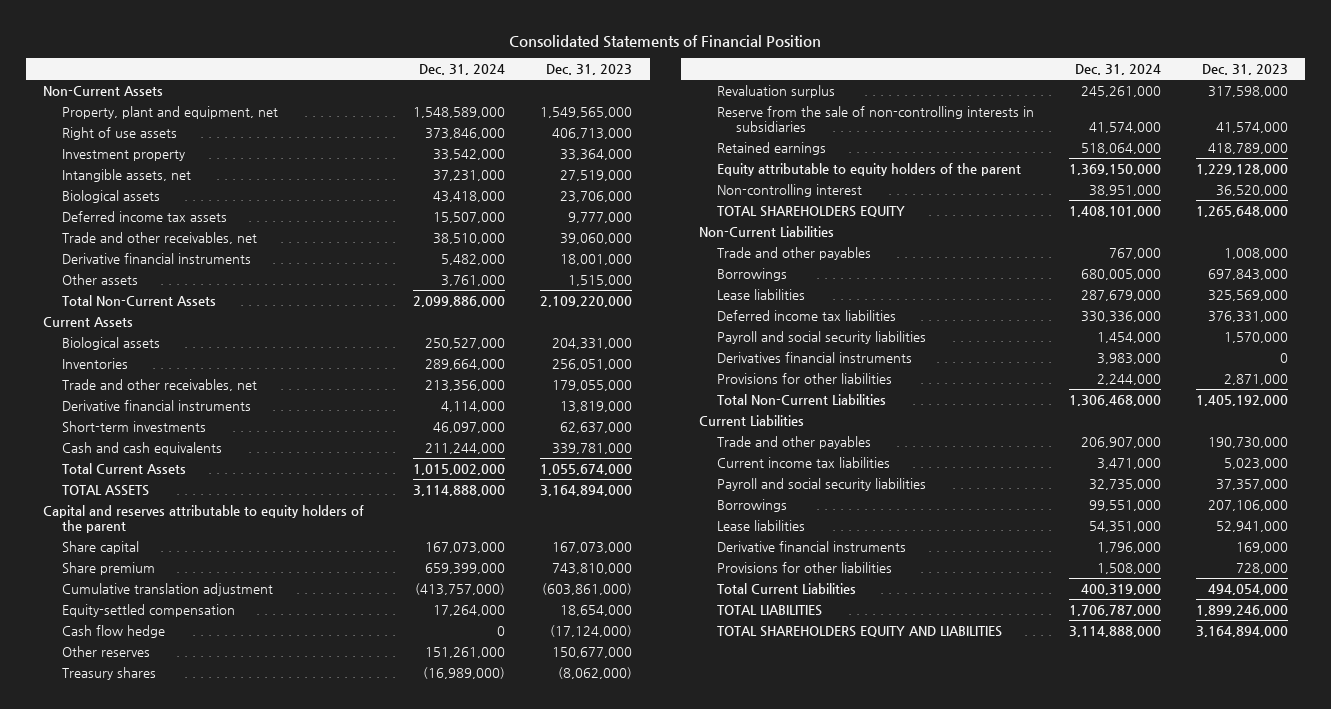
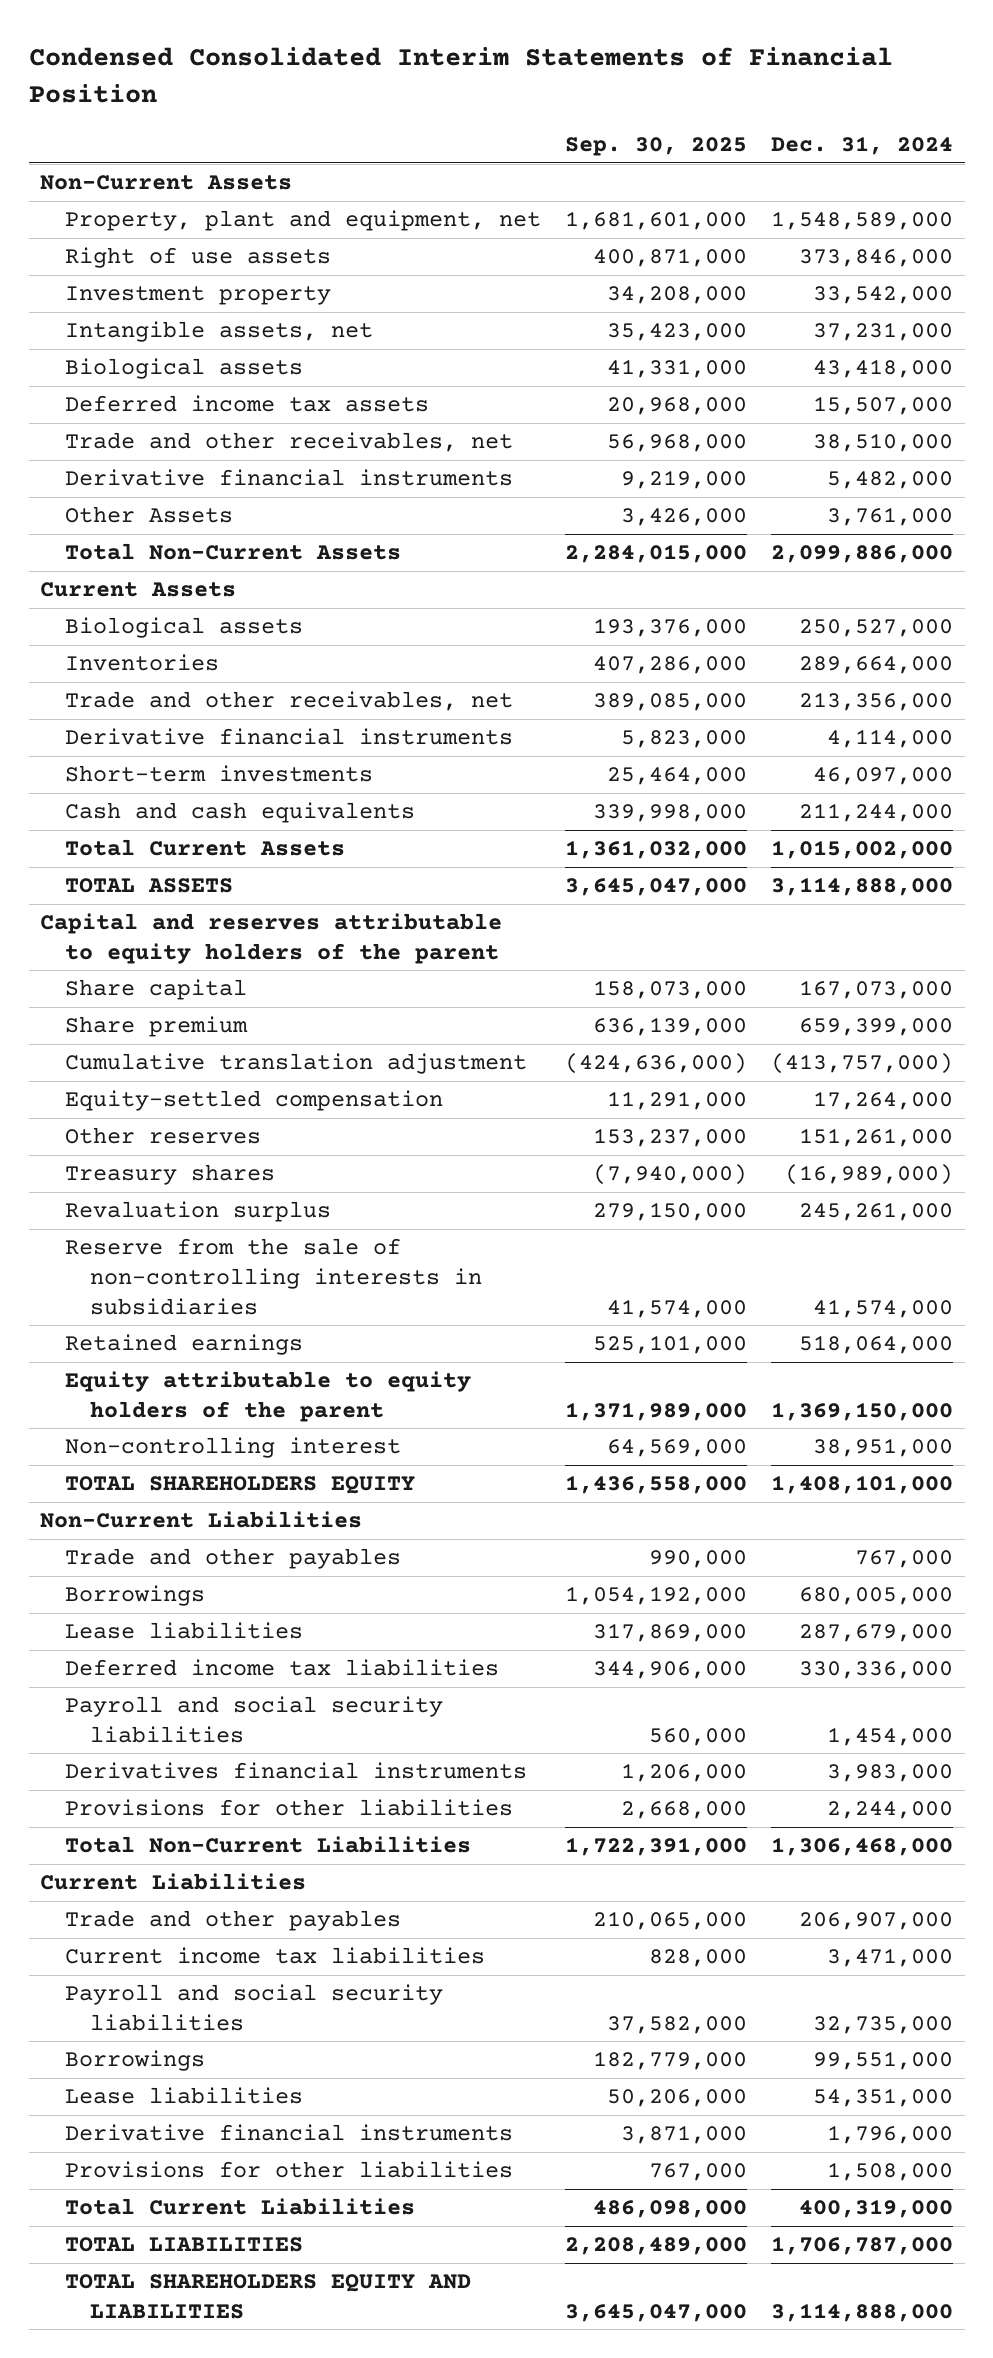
[509,34,822,48] Consolidated Statements of Financial Position -> [28,47,893,104] Condensed Consolidated Interim Statements of Financial Position
[546,64,633,76] Dec. 31, 2023 -> none
none -> [565,136,748,156] Sep. 30, 2025
[61,273,138,285] Other assets -> [65,506,234,524] Other Assets
[61,624,165,638] Cash flow hedge -> none

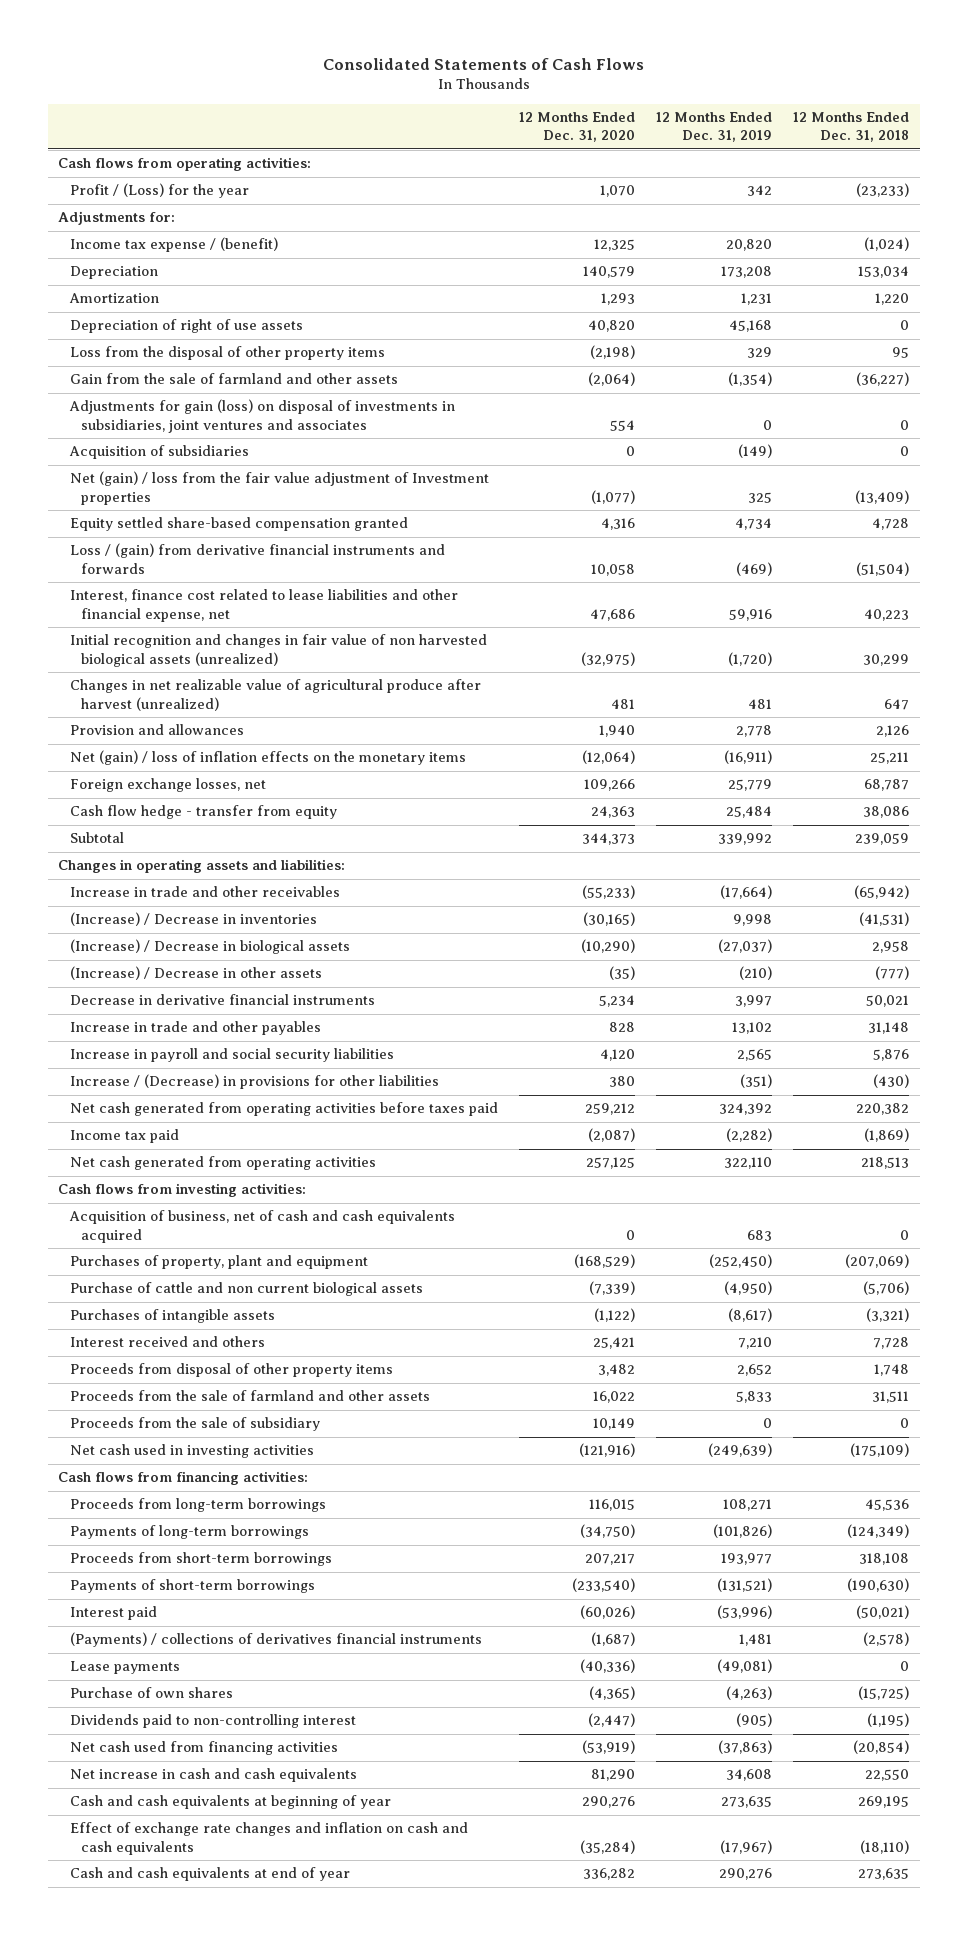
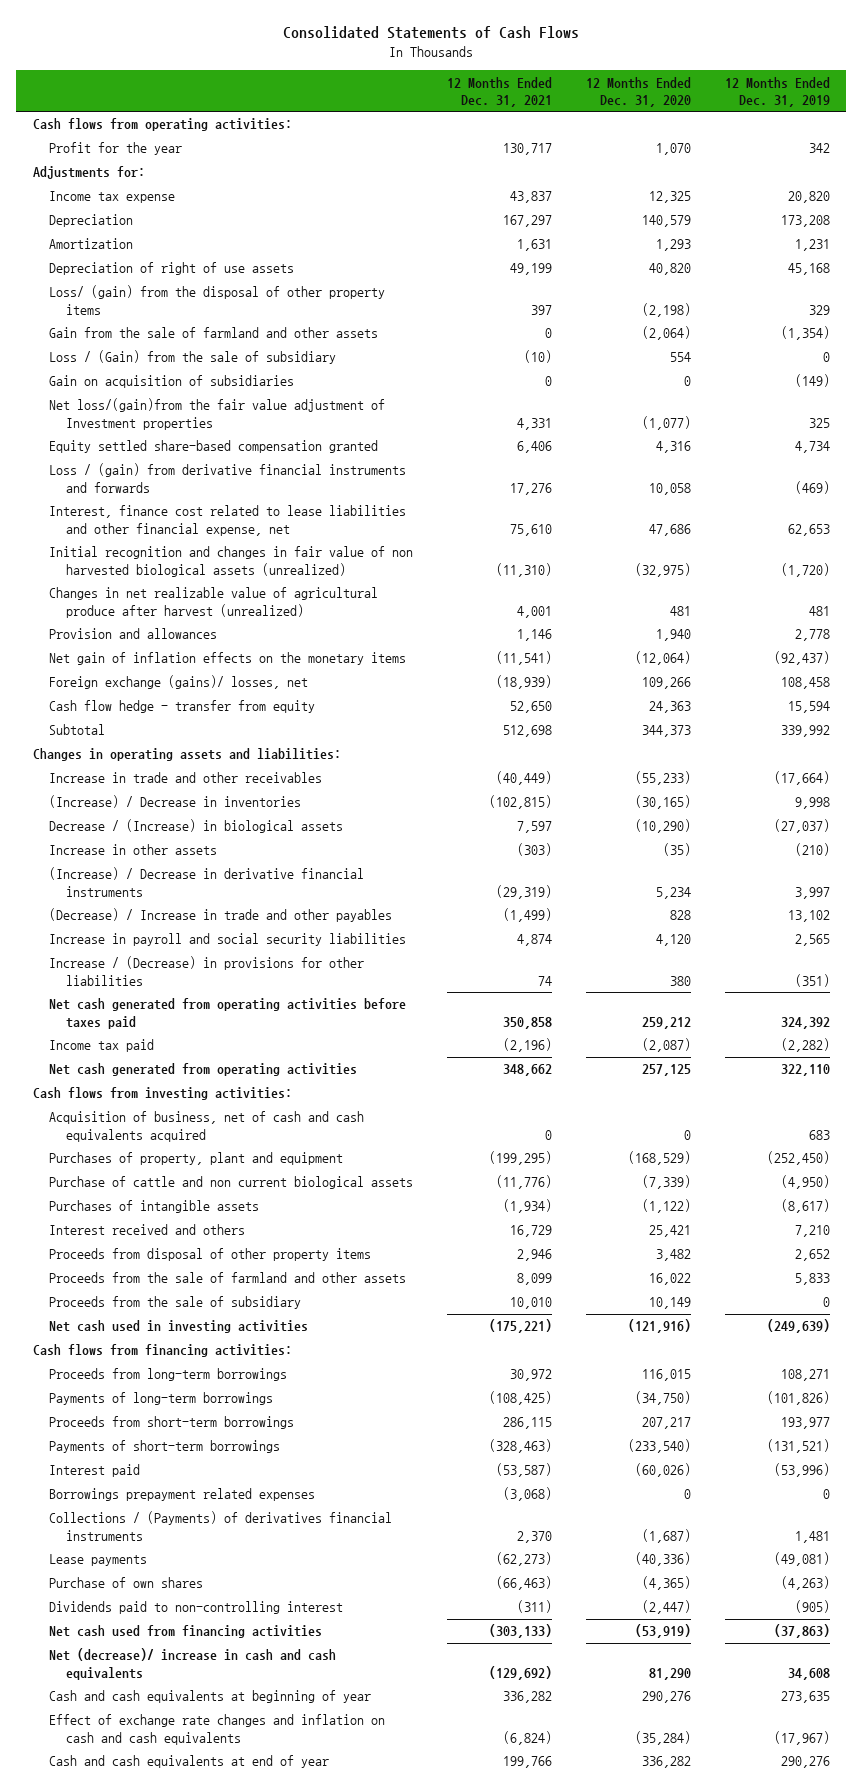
[792,112,909,143] 12 Months Ended Dec. 31, 2018 -> none
none -> [447,76,553,107] 12 Months Ended Dec. 31, 2021
[69,183,249,199] Profit / (Loss) for the year -> [49,142,183,156] Profit for the year
[69,237,278,253] Income tax expense / (benefit) -> [49,191,176,204] Income tax expense
[69,346,385,361] Loss from the disposal of other property items -> [49,285,386,315] Loss/ (gain) from the disposal of other property items
[68,399,455,433] Adjustments for gain (loss) on disposal of investments in subsidiaries, joint ventures and associates -> [49,350,337,365] Loss / (Gain) from the sale of subsidiary
[68,445,249,460] Acquisition of subsidiaries -> [49,375,295,389] Gain on acquisition of subsidiaries
[69,471,489,505] Net (gain) / loss from the fair value adjustment of Investment properties -> [49,398,386,430] Net loss/(gain)from the fair value adjustment of Investment properties
[728,608,772,621] 59,916 -> [787,523,830,536] 62,653
[69,750,466,766] Net (gain) / loss of inflation effects on the monetary items -> [49,652,407,666] Net gain of inflation effects on the monetary items
[723,750,772,765] (16,911) -> [773,651,830,666] (92,437)
[69,778,266,793] Foreign exchange losses, net -> [49,675,309,690] Foreign exchange (gains)/ losses, net
[727,779,772,792] 25,779 -> [780,677,830,690] 108,458
[725,806,772,819] 25,484 -> [787,701,830,714] 15,594
[69,939,350,955] (Increase) / Decrease in biological assets -> [49,819,344,834] Decrease / (Increase) in biological assets
[69,966,322,981] (Increase) / Decrease in other assets -> [49,844,218,856] Increase in other assets
[69,994,375,1006] Decrease in derivative financial instruments -> [49,867,365,897] (Increase) / Decrease in derivative financial instruments
[69,1021,321,1036] Increase in trade and other payables -> [49,908,393,923] (Decrease) / Increase in trade and other payables
none -> [49,1488,316,1502] Borrowings prepayment related expenses
[69,1632,482,1648] (Payments) / collections of derivatives financial instruments -> [49,1511,393,1541] Collections / (Payments) of derivatives financial instruments
[69,1768,357,1783] Net increase in cash and cash equivalents -> [49,1648,337,1680] Net (decrease)/ increase in cash and cash equivalents

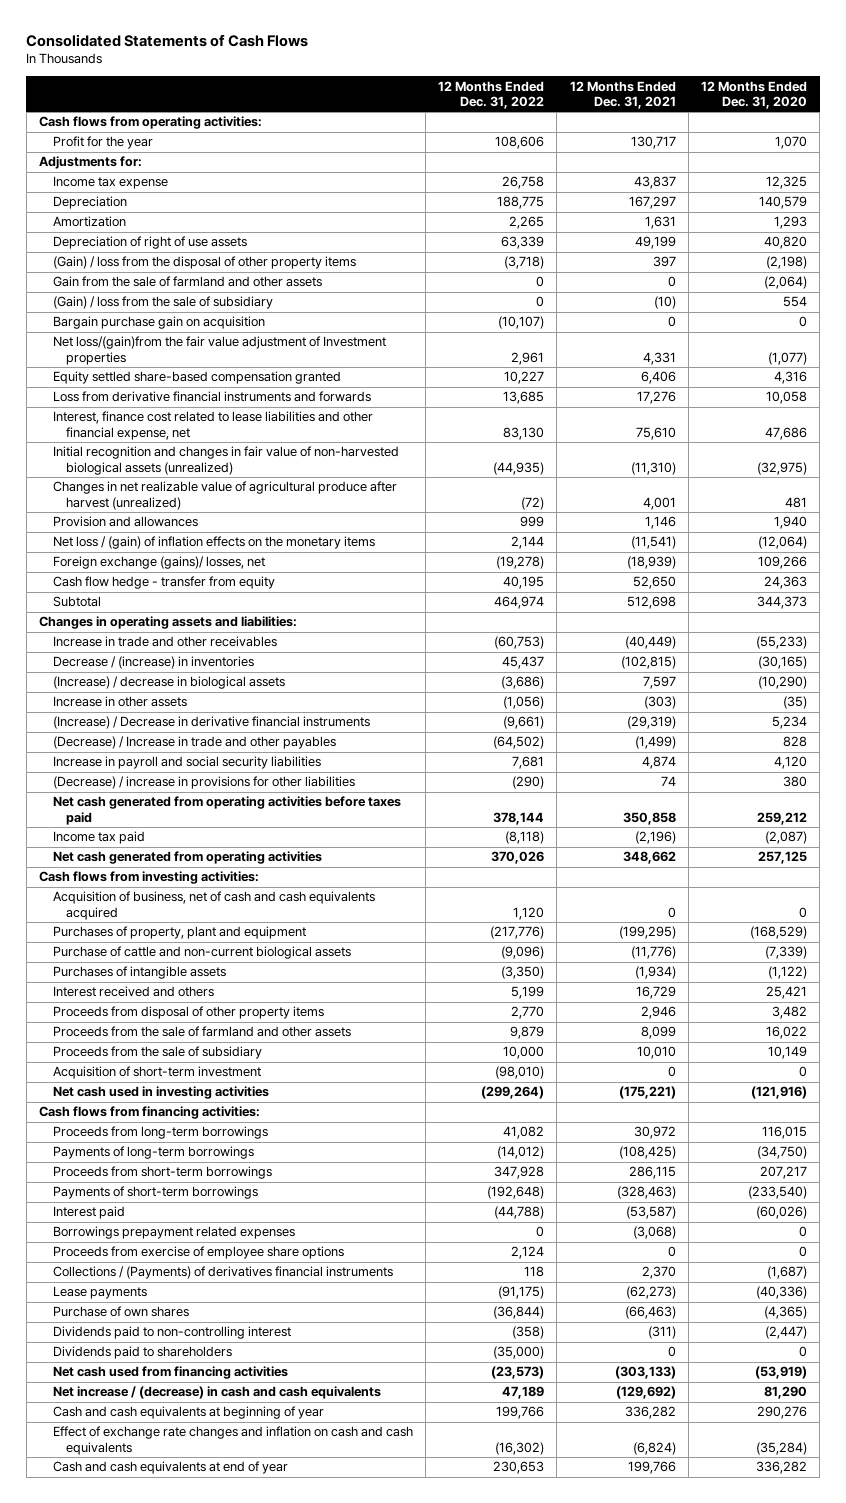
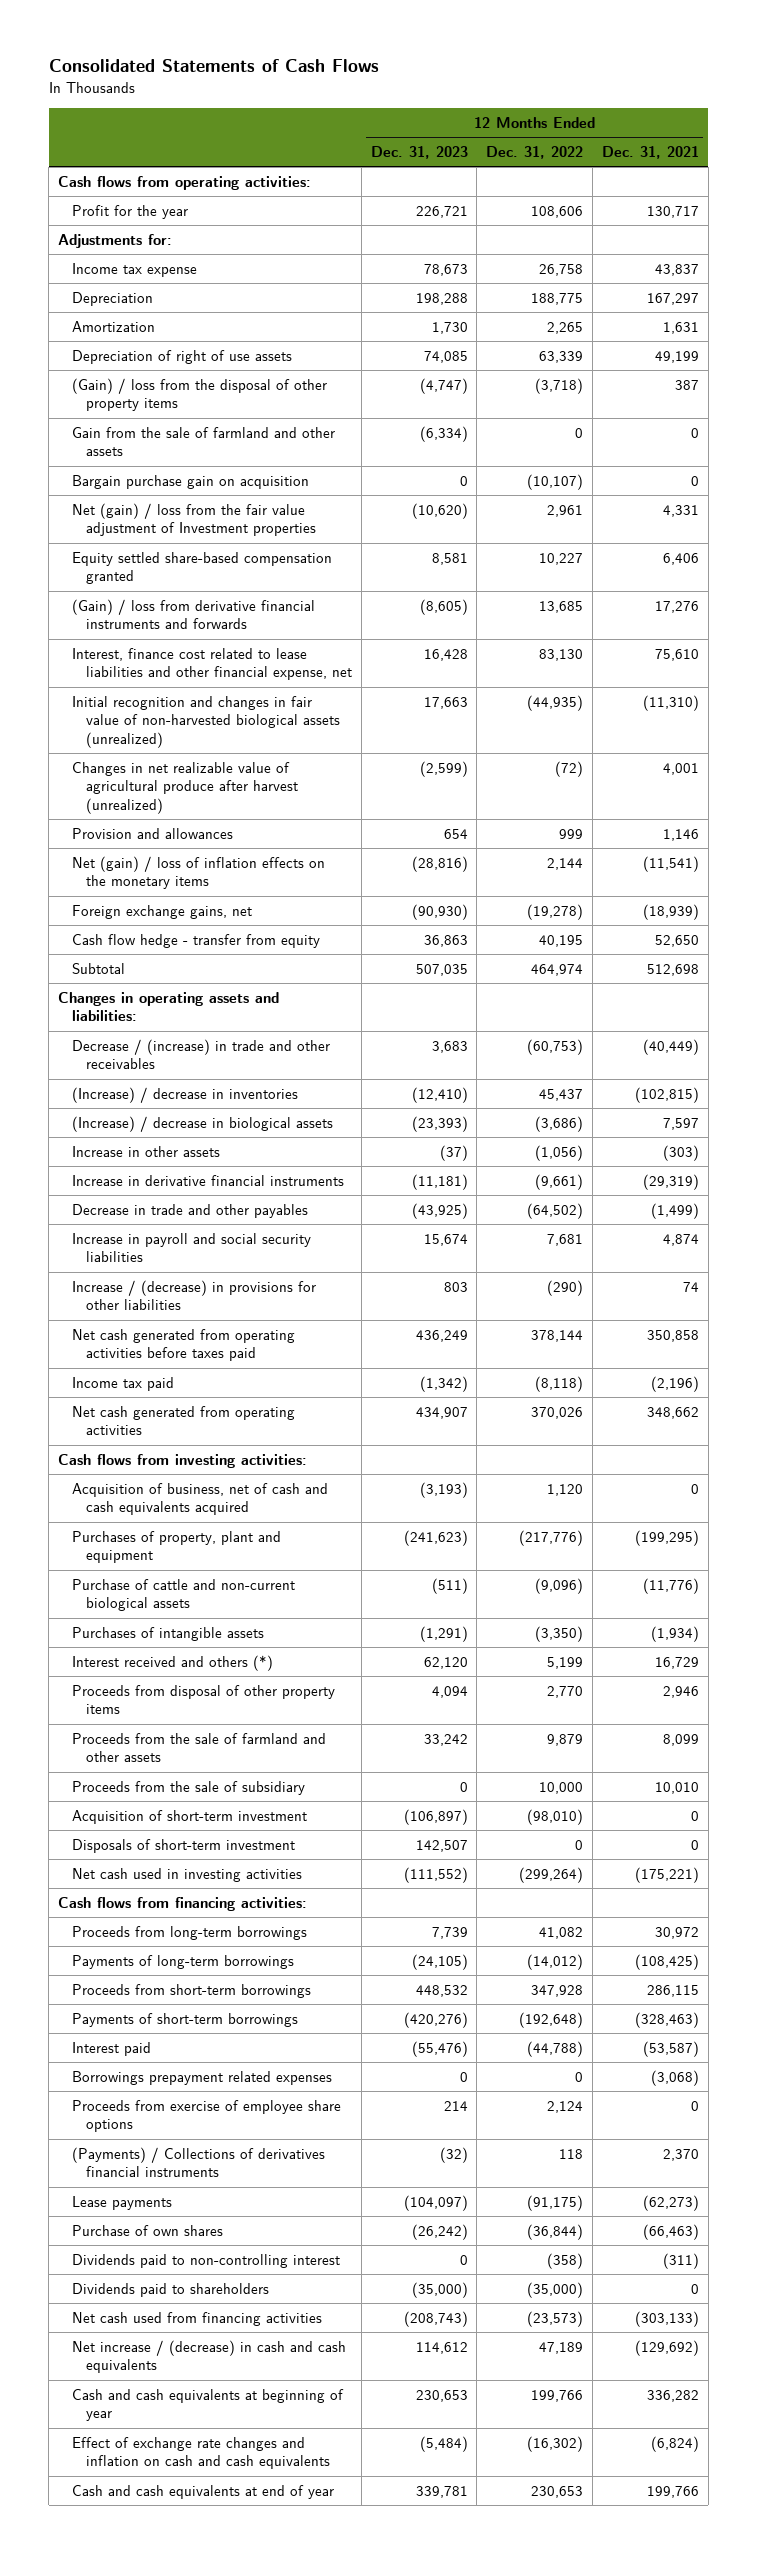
[701,80,808,109] 12 Months Ended Dec. 31, 2020 -> none
none -> [370,145,468,159] Dec. 31, 2023
[652,256,676,268] 397 -> [674,379,699,390] 387
[52,296,273,310] (Gain) / loss from the sale of subsidiary -> none
[52,336,386,365] Net loss/(gain)from the fair value adjustment of Investment properties -> [72,502,317,537] Net (gain) / loss from the fair value adjustment of Investment properties
[52,391,371,403] Loss from derivative financial instruments and forwards -> [72,598,316,630] (Gain) / loss from derivative financial instruments and forwards
[52,536,375,550] Net loss / (gain) of inflation effects on the monetary items -> [72,855,326,890] Net (gain) / loss of inflation effects on the monetary items
[52,556,265,570] Foreign exchange (gains)/ losses, net -> [72,904,253,919] Foreign exchange gains, net
[52,636,277,648] Increase in trade and other receivables -> [72,1038,331,1070] Decrease / (increase) in trade and other receivables
[52,656,254,670] Decrease / (increase) in inventories -> [72,1086,299,1103] (Increase) / decrease in inventories
[52,716,370,730] (Increase) / Decrease in derivative financial instruments -> [72,1174,345,1186] Increase in derivative financial instruments
[52,736,336,750] (Decrease) / Increase in trade and other payables -> [72,1203,309,1218] Decrease in trade and other payables
[52,776,355,790] (Decrease) / increase in provisions for other liabilities -> [72,1279,317,1311] Increase / (decrease) in provisions for other liabilities
[52,986,214,998] Interest received and others -> [72,1654,274,1671] Interest received and others (*)
none -> [72,1838,296,1853] Disposals of short-term investment
[52,1266,393,1280] Collections / (Payments) of derivatives financial instruments -> [72,2146,326,2178] (Payments) / Collections of derivatives financial instruments

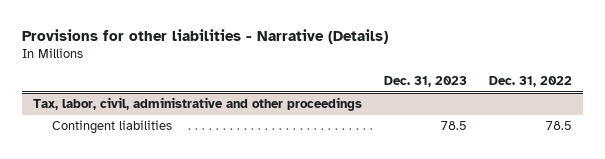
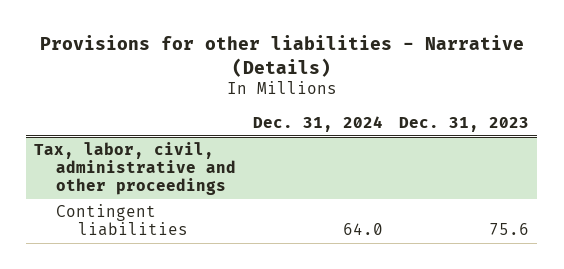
[489,76,573,88] Dec. 31, 2022 -> none
none -> [252,116,383,133] Dec. 31, 2024
[440,121,467,131] 78.5 -> [489,223,530,236] 75.6

